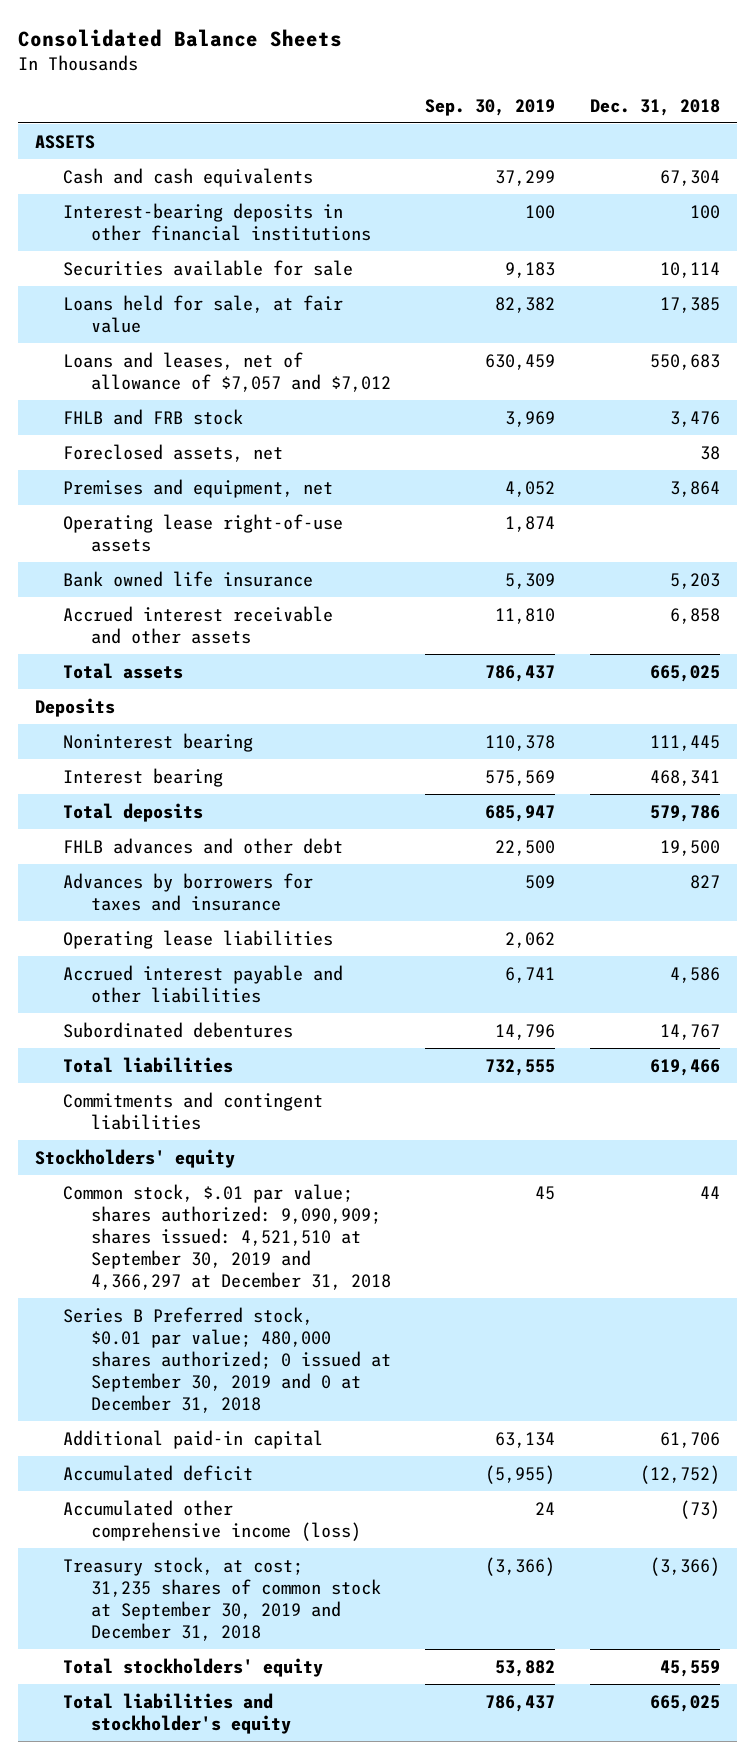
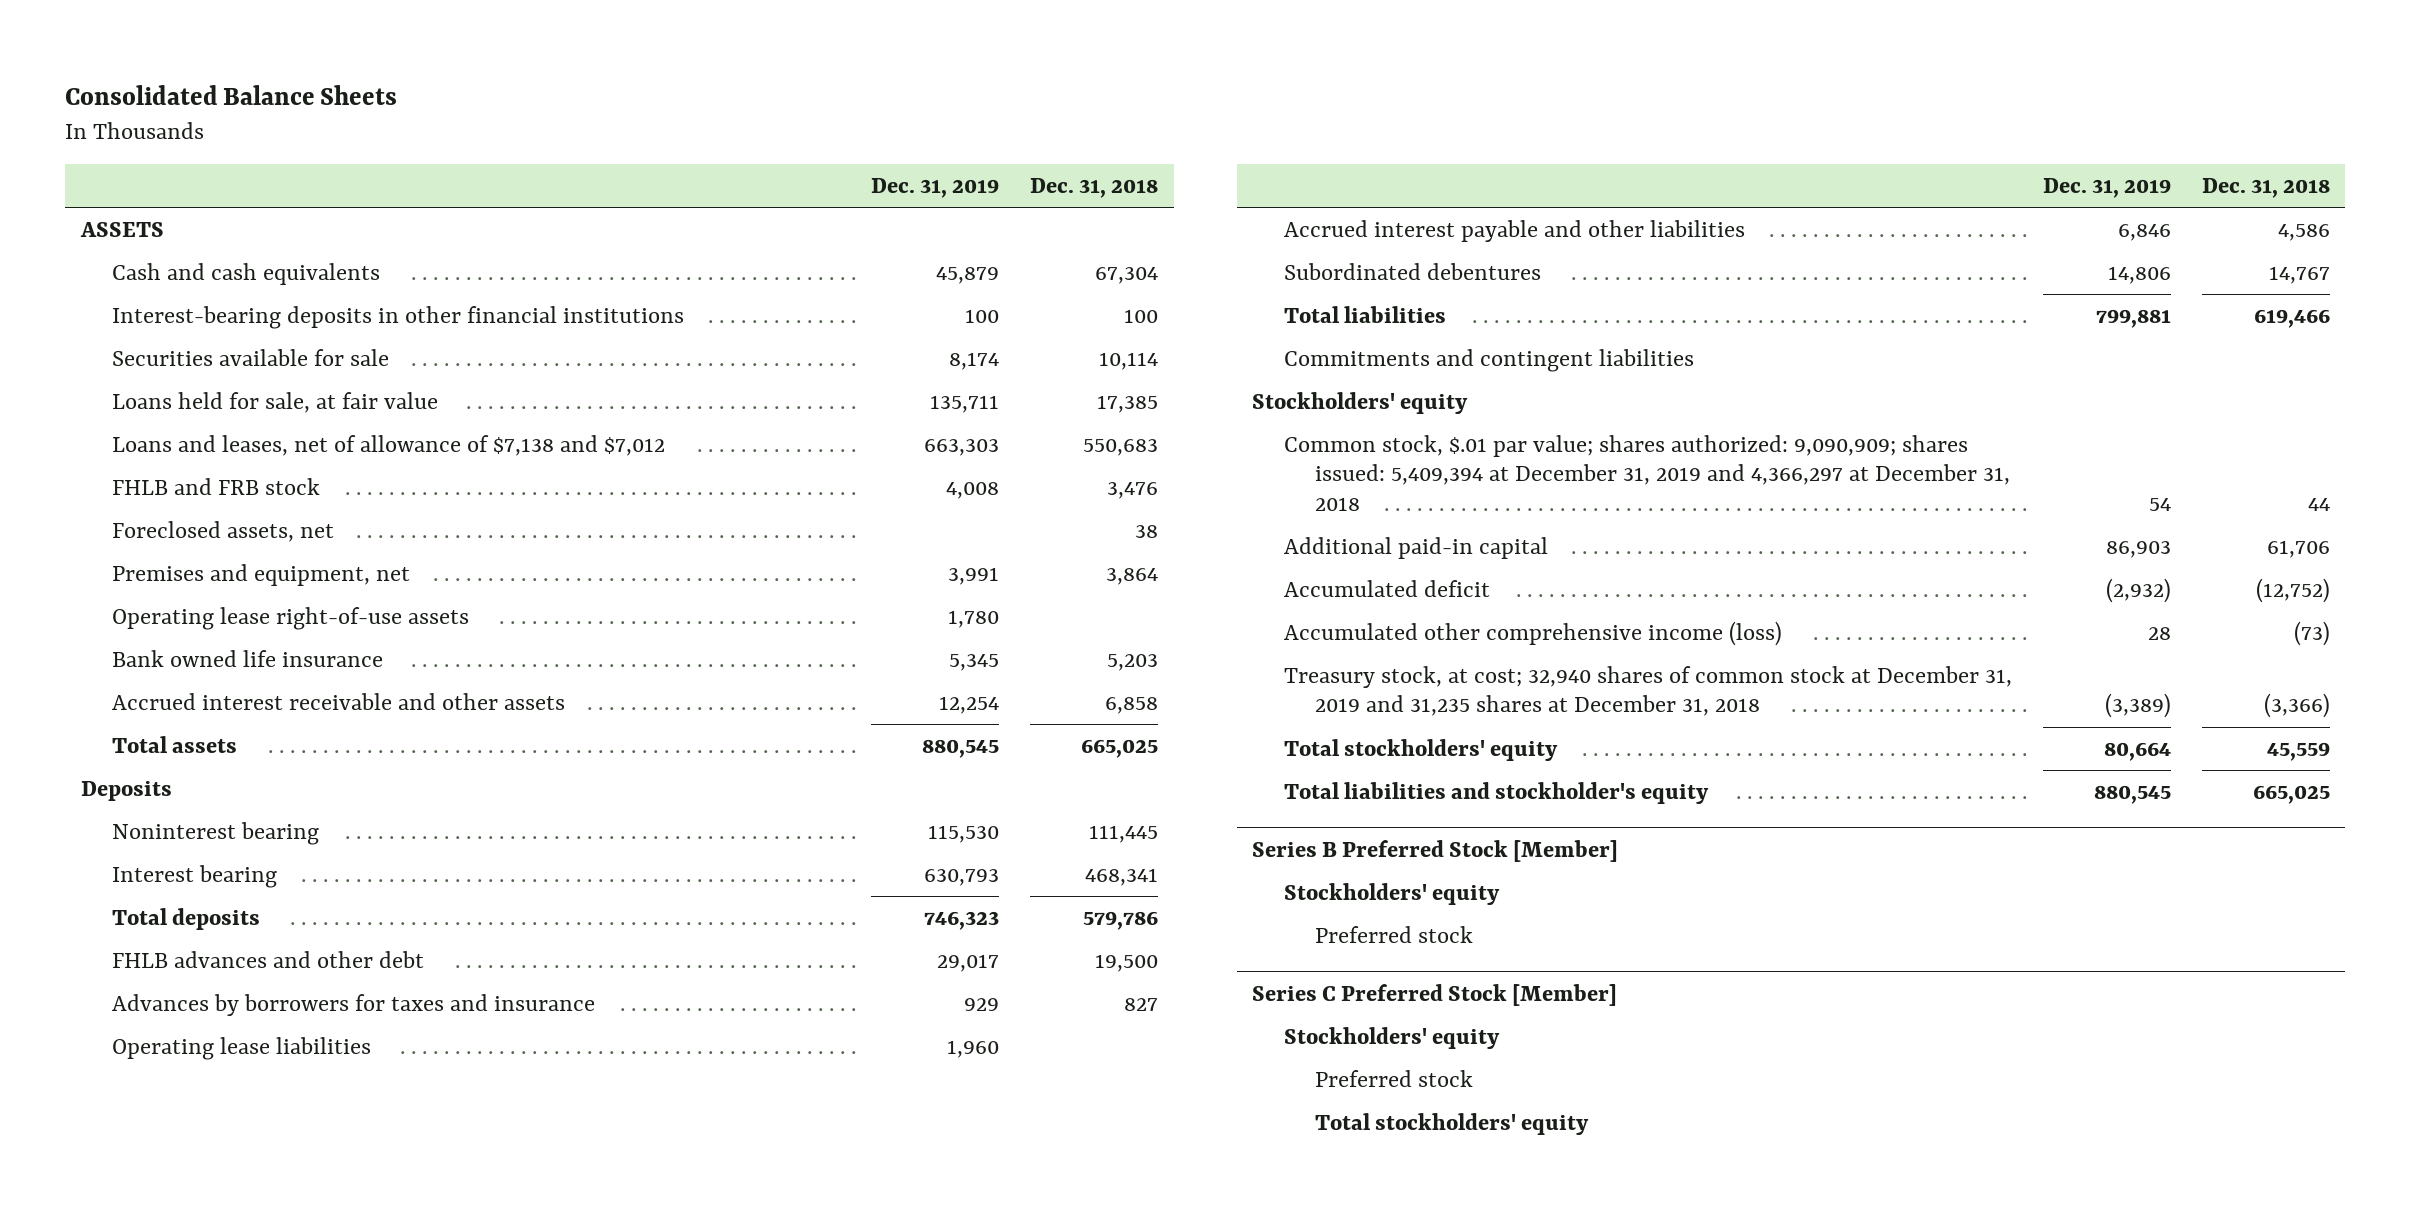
[425,98,556,116] Sep. 30, 2019 -> none
none -> [871,178,1000,199] Dec. 31, 2019
[63,351,392,392] Loans and leases, net of allowance of $7,057 and $7,012 -> [112,434,666,456] Loans and leases, net of allowance of $7,138 and $7,012
[63,1306,392,1413] Series B Preferred stock, $0.01 par value; 480,000 shares authorized; 0 issued at September 30, 2019 and 0 at December 31, 2018 -> none
[63,1183,392,1290] Common stock, $.01 par value; shares authorized: 9,090,909; shares issued: 4,521,510 at September 30, 2019 and 4,366,297 at December 31, 2018 -> [1283,434,2011,511] Common stock, $.01 par value; shares authorized: 9,090,909; shares issued: 5,409,394 at December 31, 2019 and 4,366,297 at December 31, 2018
[63,1556,382,1641] Treasury stock, at cost; 31,235 shares of common stock at September 30, 2019 and December 31, 2018 -> [1283,665,2012,717] Treasury stock, at cost; 32,940 shares of common stock at December 31, 2019 and 31,235 shares at December 31, 2018
none -> [1252,839,1619,862] Series B Preferred Stock [Member]
none -> [1283,882,1500,905] Stockholders' equity
none -> [1315,925,1474,943] Preferred stock
none -> [1252,983,1618,1006] Series C Preferred Stock [Member]
none -> [1283,1026,1500,1049] Stockholders' equity
none -> [1315,1069,1474,1087] Preferred stock
none -> [1315,1112,1590,1135] Total stockholders' equity

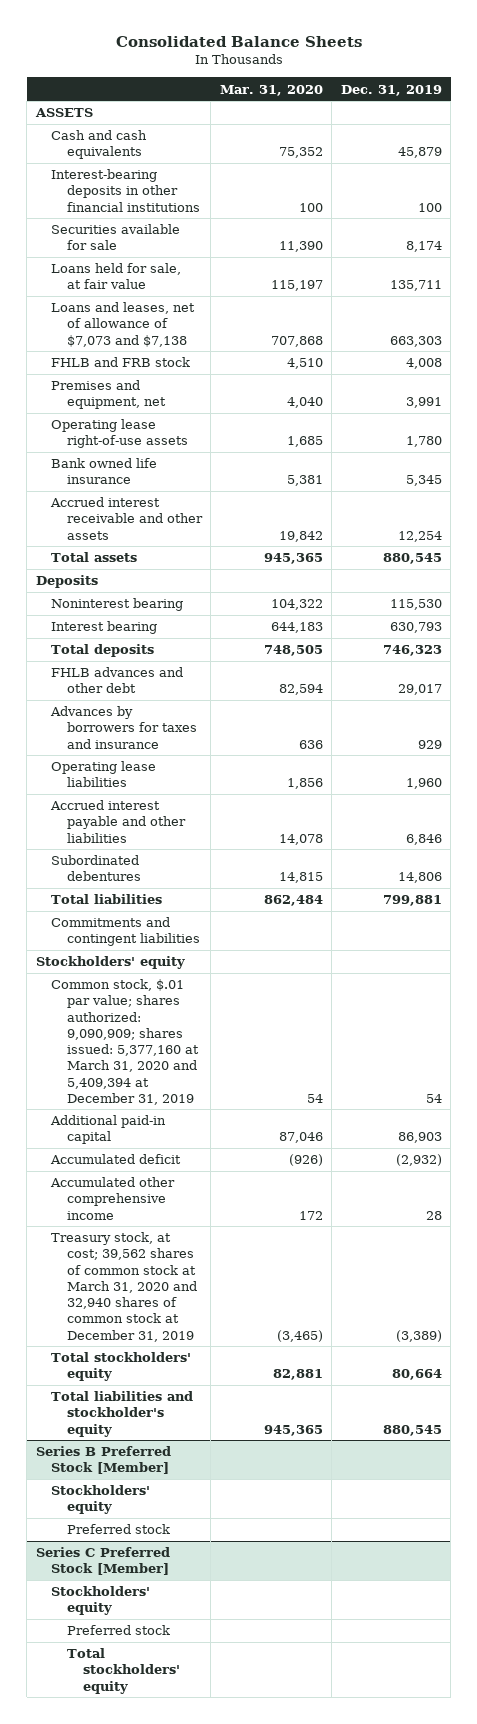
[1030,178,1159,199] Dec. 31, 2018 -> none
none -> [219,84,323,96] Mar. 31, 2020
[112,434,666,456] Loans and leases, net of allowance of $7,138 and $7,012 -> [51,302,196,347] Loans and leases, net of allowance of $7,073 and $7,138
[112,520,335,542] Foreclosed assets, net -> none
[1283,434,2011,511] Common stock, $.01 par value; shares authorized: 9,090,909; shares issued: 5,409,394 at December 31, 2019 and 4,366,297 at December 31, 2018 -> [51,979,200,1105] Common stock, $.01 par value; shares authorized: 9,090,909; shares issued: 5,377,160 at March 31, 2020 and 5,409,394 at December 31, 2019
[1283,620,1782,646] Accumulated other comprehensive income (loss) -> [50,1177,176,1220] Accumulated other comprehensive income
[1283,665,2012,717] Treasury stock, at cost; 32,940 shares of common stock at December 31, 2019 and 31,235 shares at December 31, 2018 -> [51,1232,198,1342] Treasury stock, at cost; 39,562 shares of common stock at March 31, 2020 and 32,940 shares of common stock at December 31, 2019

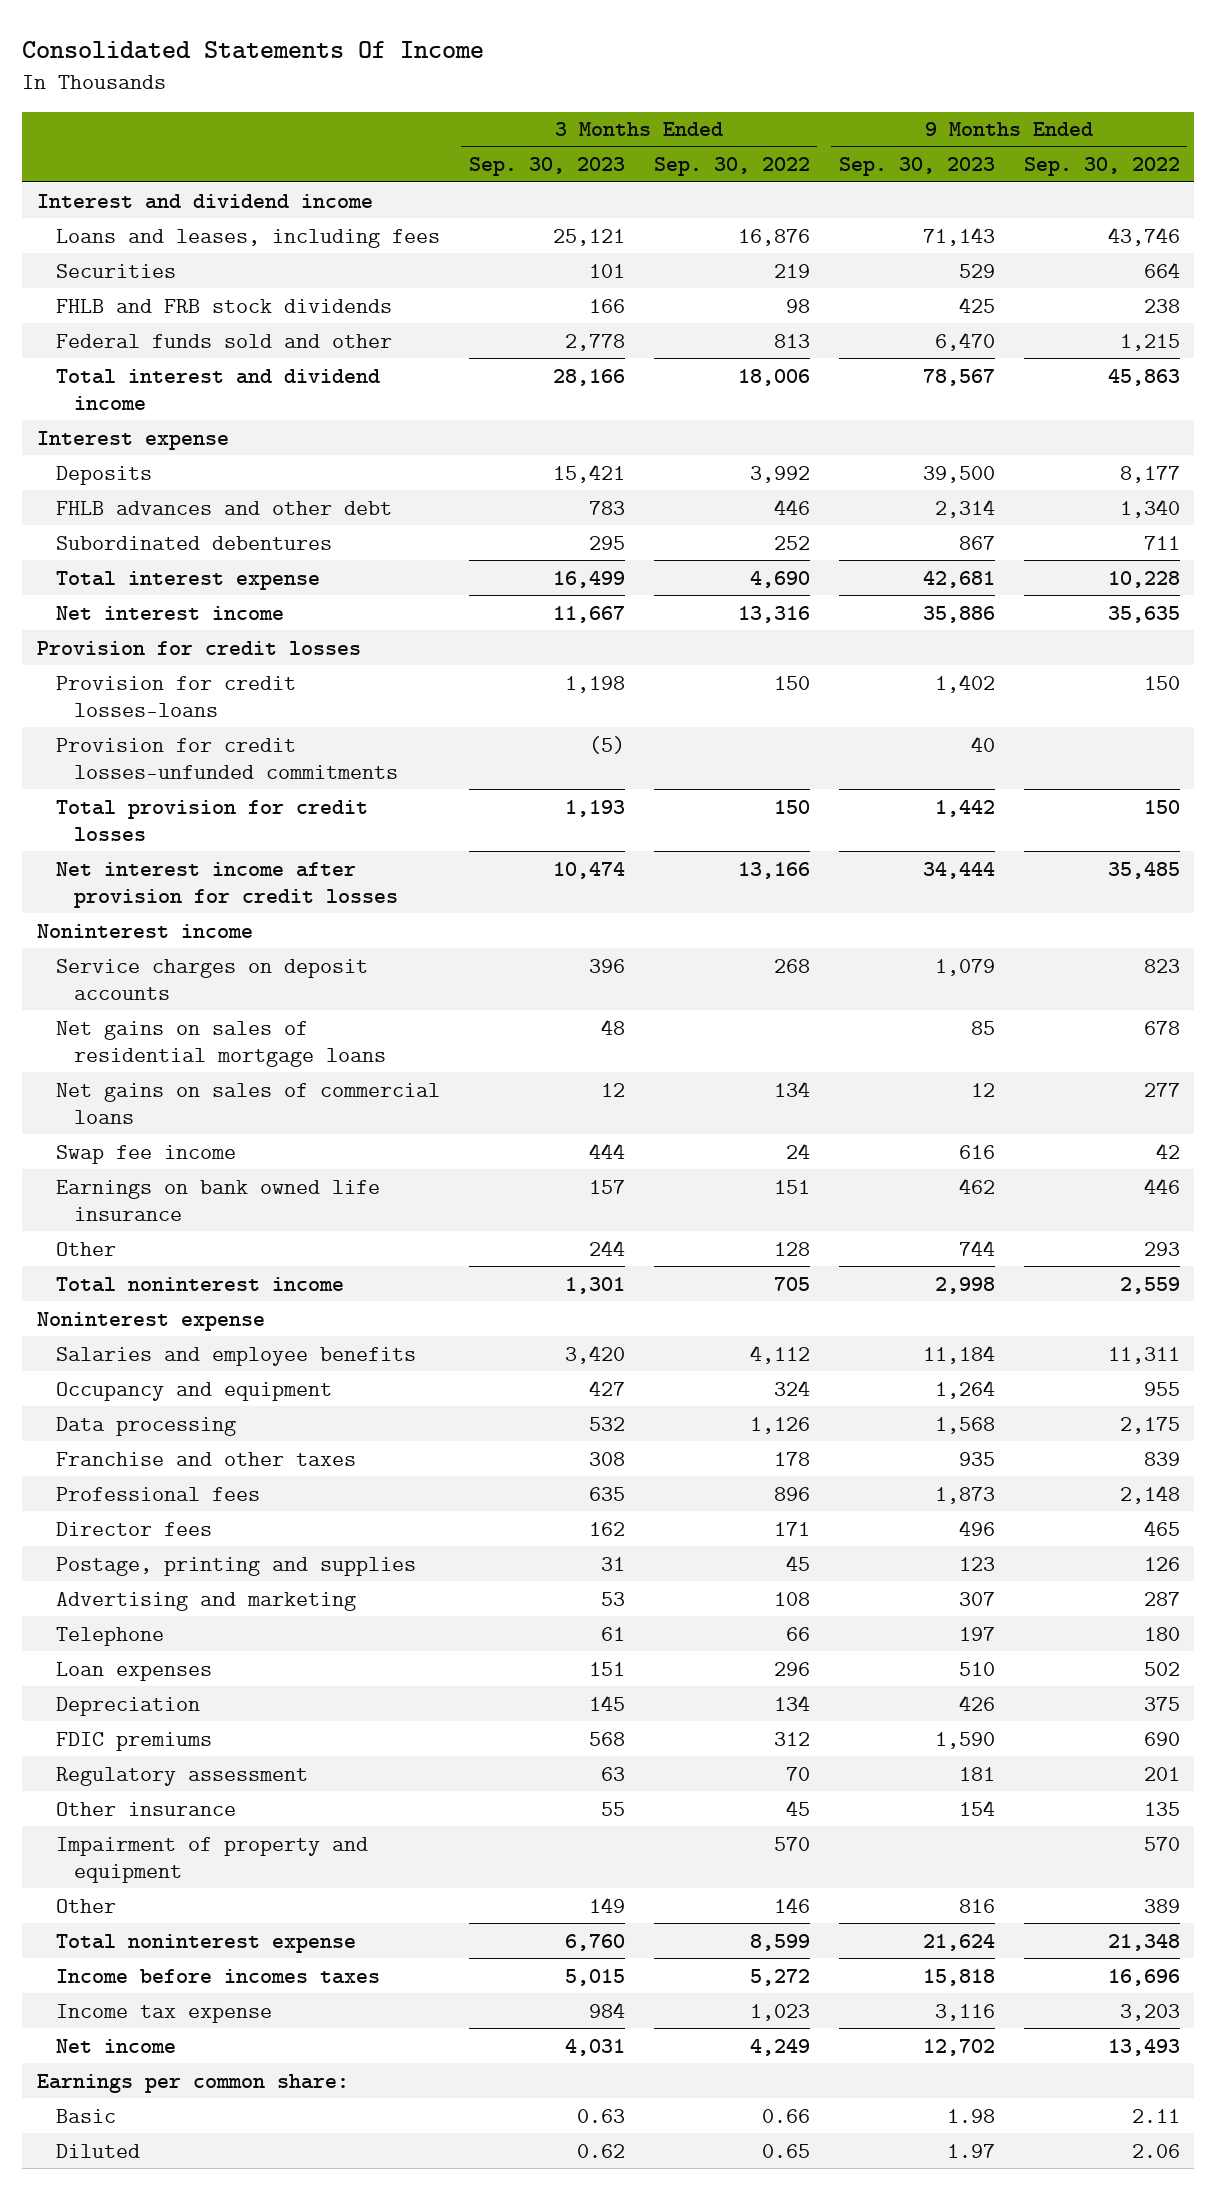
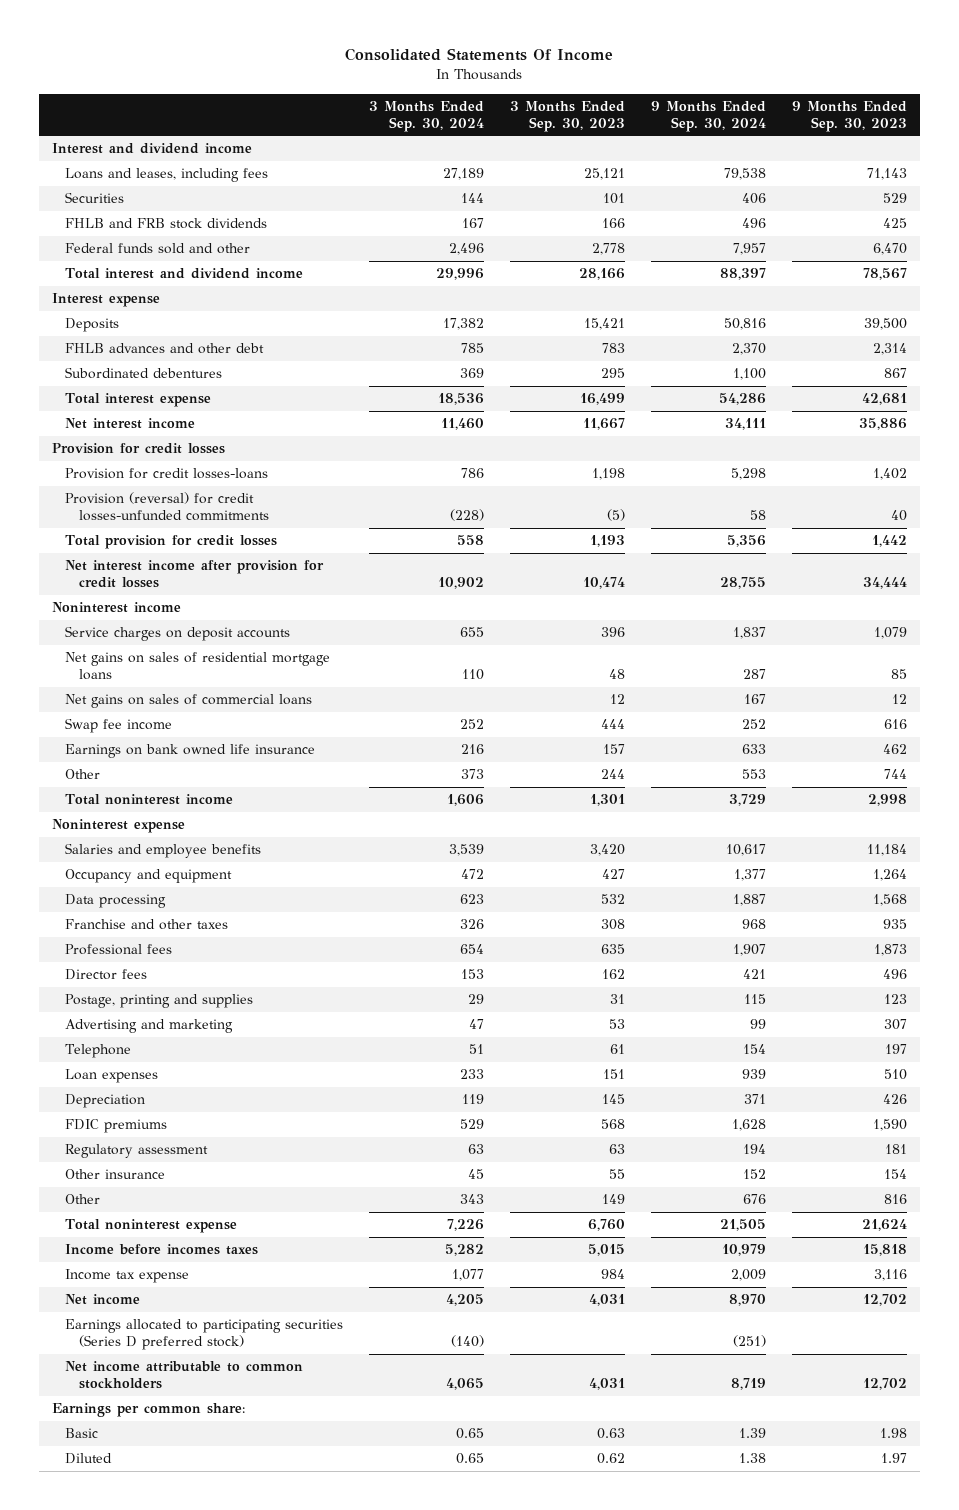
[653,157,810,177] Sep. 30, 2022 -> none
[1023,157,1180,177] Sep. 30, 2022 -> none
none -> [369,100,485,132] 3 Months Ended Sep. 30, 2024
none -> [651,100,767,132] 9 Months Ended Sep. 30, 2024
[55,737,399,779] Provision for credit losses-unfunded commitments -> [65,492,269,522] Provision (reversal) for credit losses-unfunded commitments
[55,1836,368,1883] Impairment of property and equipment -> none
none -> [65,1319,344,1351] Earnings allocated to participating securities (Series D preferred stock)
none -> [65,1361,304,1390] Net income attributable to common stockholders

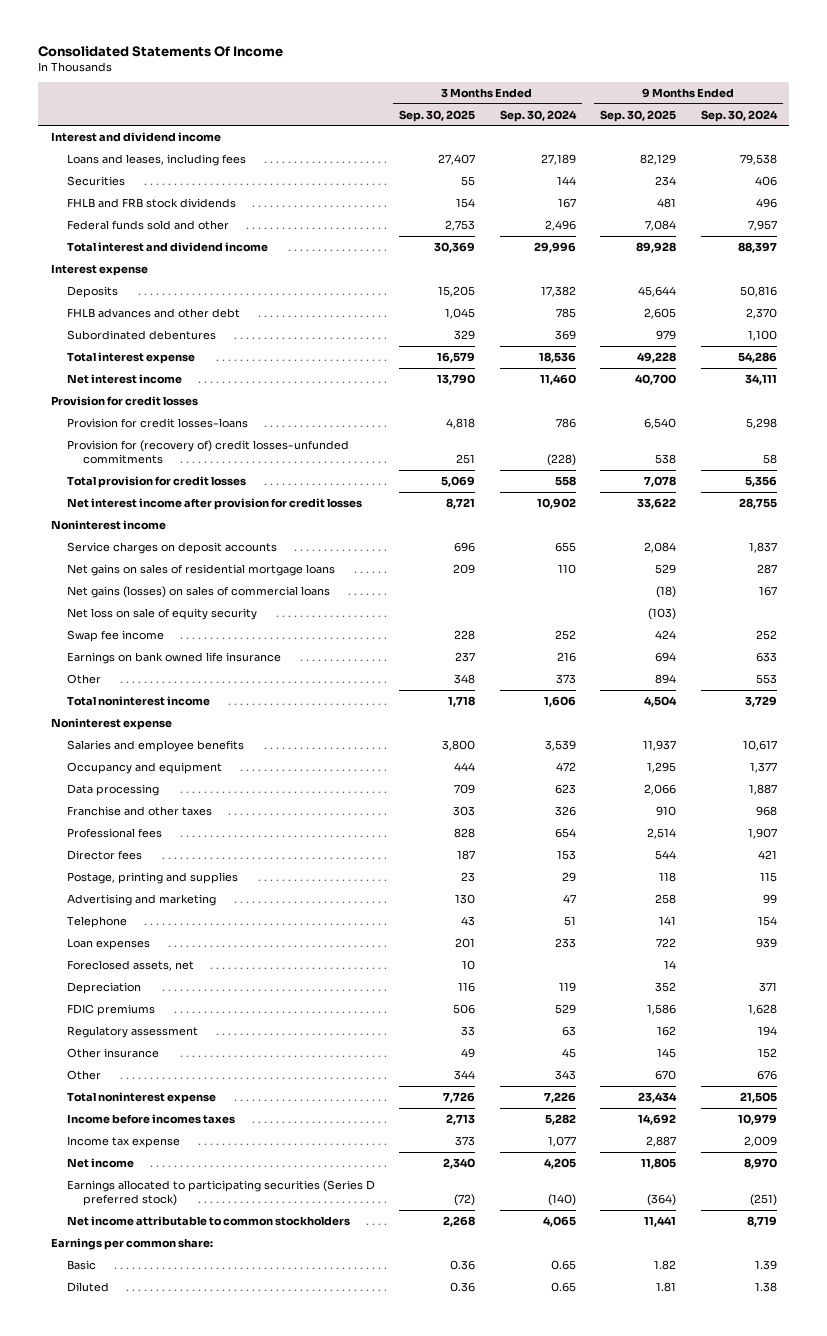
[510,100,626,132] 3 Months Ended Sep. 30, 2023 -> none
[792,100,908,132] 9 Months Ended Sep. 30, 2023 -> none
none -> [399,109,476,122] Sep. 30, 2025
none -> [600,109,677,122] Sep. 30, 2025
[65,492,269,522] Provision (reversal) for credit losses-unfunded commitments -> [66,439,349,464] Provision for (recovery of) credit losses-unfunded commitments
[65,694,313,709] Net gains on sales of commercial loans -> [66,585,330,598] Net gains (losses) on sales of commercial loans
none -> [66,607,257,620] Net loss on sale of equity security
none -> [66,959,194,971] Foreclosed assets, net

